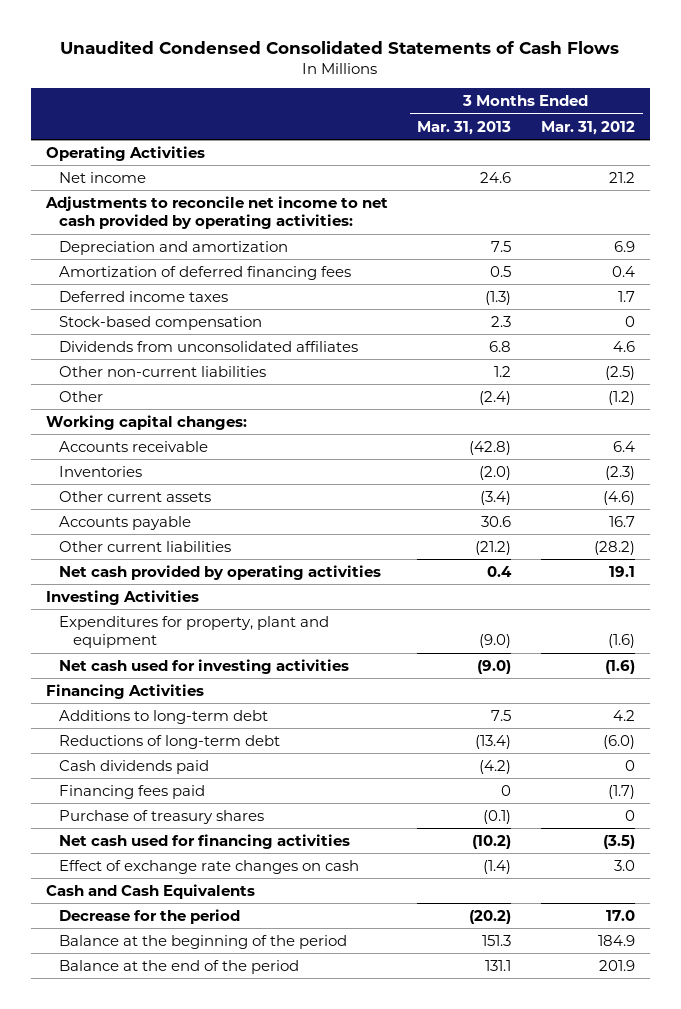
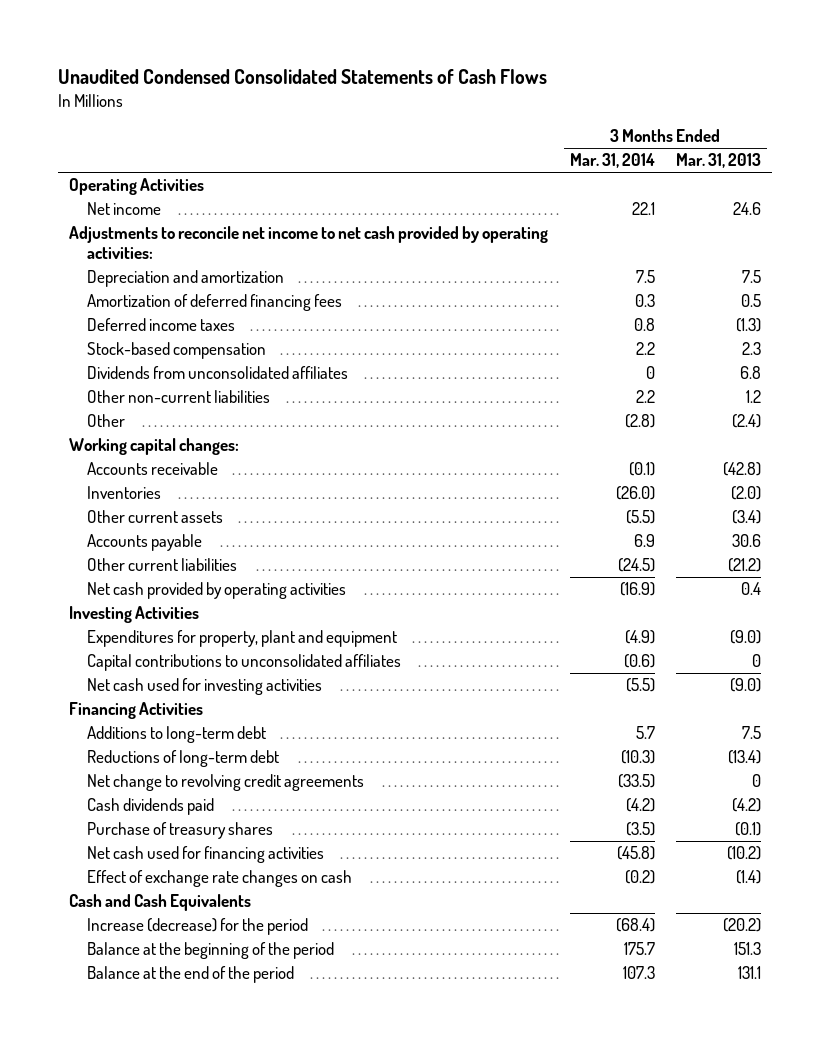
[541,120,636,135] Mar. 31, 2012 -> none
none -> [569,153,655,169] Mar. 31, 2014
none -> [86,654,401,672] Capital contributions to unconsolidated affiliates
none -> [86,774,364,792] Net change to revolving credit agreements
[59,784,206,799] Financing fees paid -> none
[59,908,241,924] Decrease for the period -> [86,918,308,936] Increase (decrease) for the period

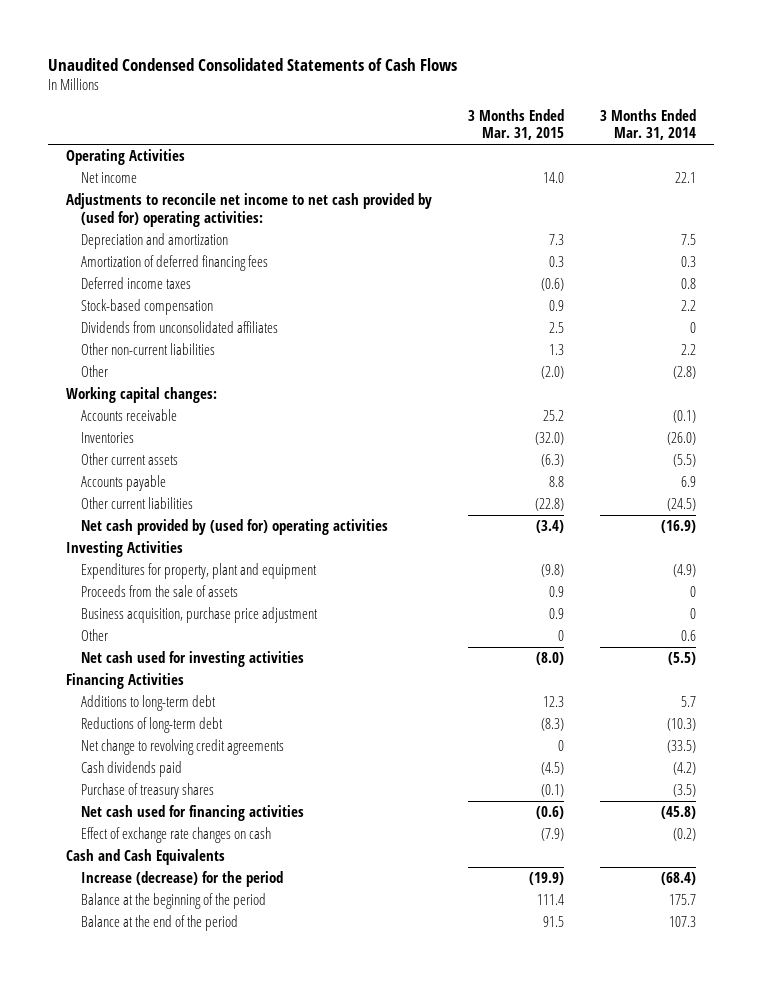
[676,153,762,169] Mar. 31, 2013 -> none
none -> [468,108,565,141] 3 Months Ended Mar. 31, 2015
[68,226,548,260] Adjustments to reconcile net income to net cash provided by operating activities: -> [66,193,433,228] Adjustments to reconcile net income to net cash provided by (used for) operating activities:
[86,582,346,600] Net cash provided by operating activities -> [80,519,388,536] Net cash provided by (used for) operating activities
[86,654,401,672] Capital contributions to unconsolidated affiliates -> none
none -> [80,585,238,598] Proceeds from the sale of assets
none -> [80,607,318,624] Business acquisition, purchase price adjustment
none -> [80,629,108,642] Other

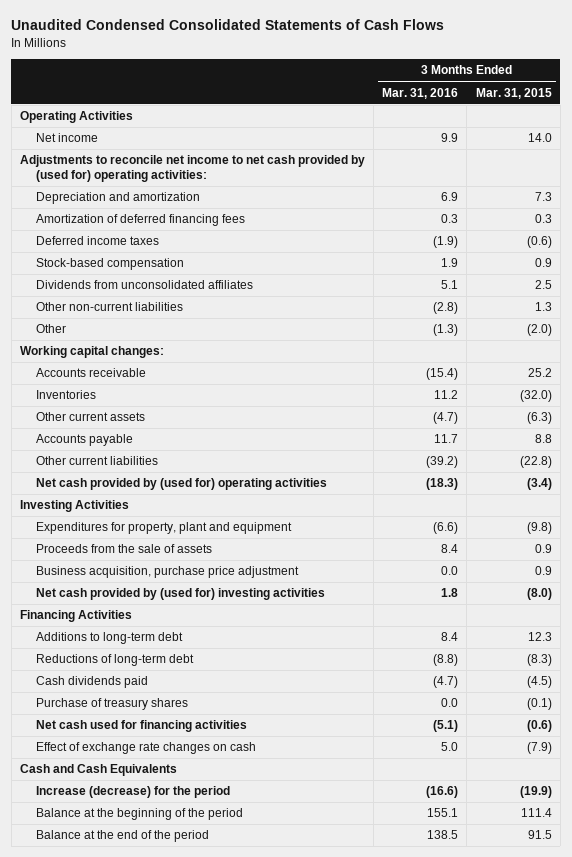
[600,108,697,141] 3 Months Ended Mar. 31, 2014 -> none
none -> [382,87,459,99] Mar. 31, 2016
[80,629,108,642] Other -> none
[80,651,304,668] Net cash used for investing activities -> [36,588,326,601] Net cash provided by (used for) investing activities
[80,739,284,756] Net change to revolving credit agreements -> none

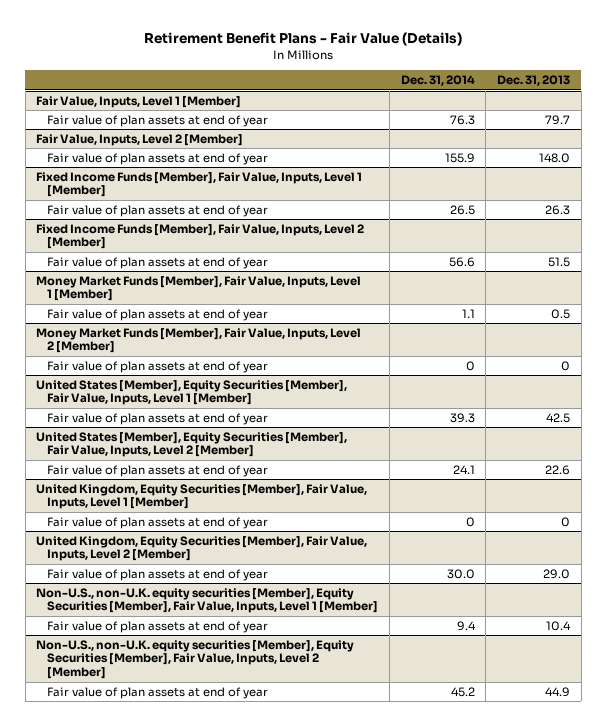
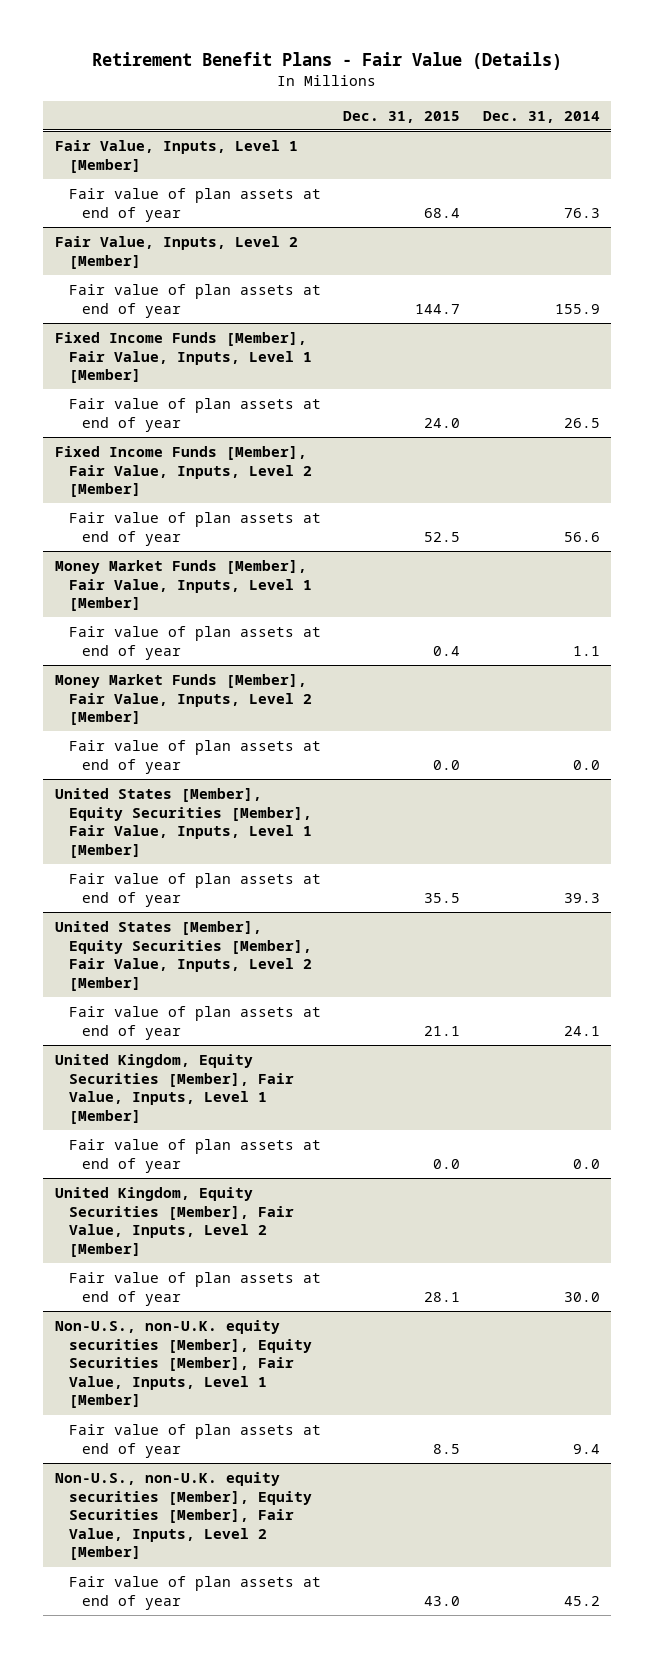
[497,75,571,87] Dec. 31, 2013 -> none
none -> [343,110,461,123] Dec. 31, 2015
[465,360,475,371] 0 -> [572,759,600,770] 0.0
[465,516,475,527] 0 -> [572,1158,600,1169] 0.0

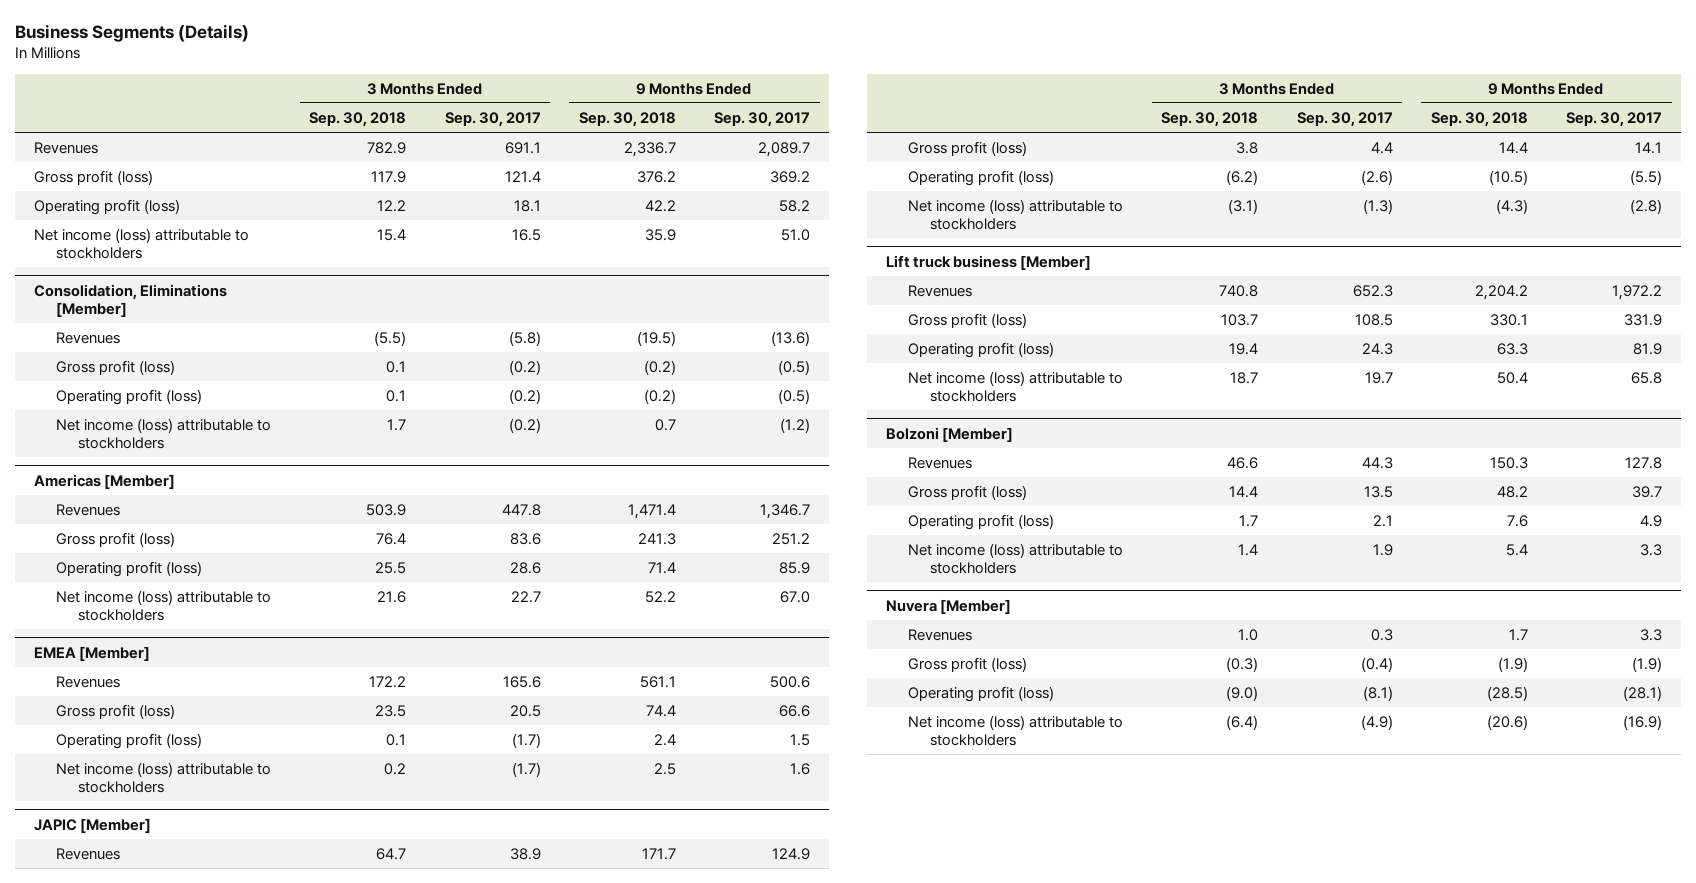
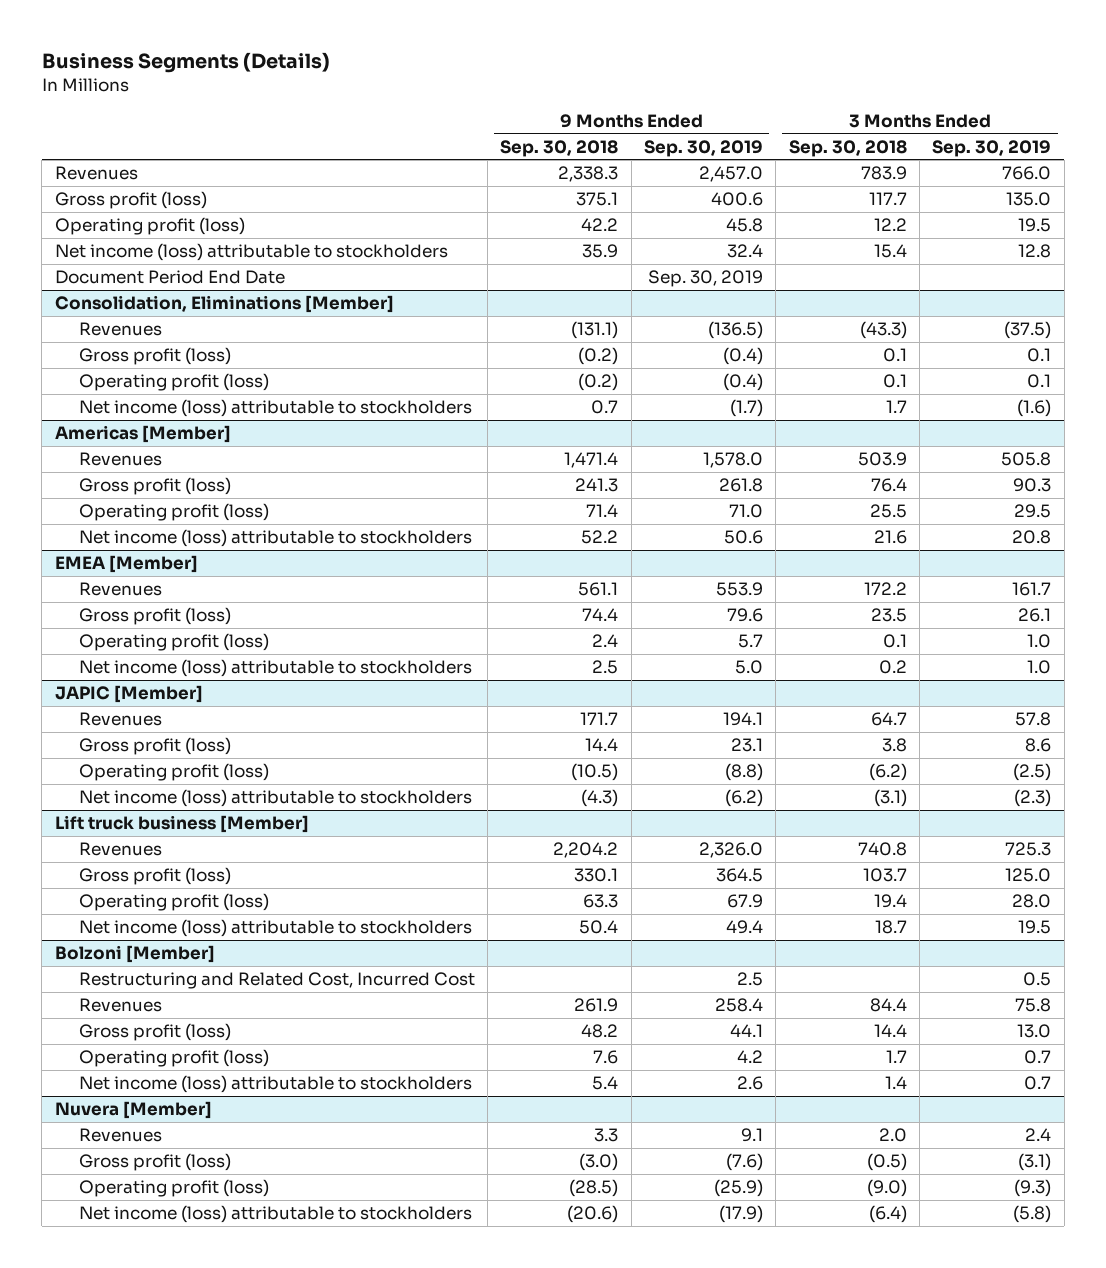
[444,111,541,127] Sep. 30, 2017 -> none
[714,111,811,127] Sep. 30, 2017 -> none
none -> [644,139,764,157] Sep. 30, 2019
none -> [932,139,1052,157] Sep. 30, 2019
[367,141,407,154] 782.9 -> [860,166,907,181] 783.9
[623,141,676,157] 2,336.7 -> [558,166,619,183] 2,338.3
[371,170,407,183] 117.9 -> [868,192,907,206] 117.7
[636,170,676,183] 376.2 -> [576,192,619,207] 375.1
none -> [54,270,285,285] Document Period End Date
[374,330,407,346] (5.5) -> [859,321,907,340] (43.3)
[636,330,676,346] (19.5) -> [571,321,619,340] (131.1)
none -> [78,972,475,990] Restructuring and Related Cost, Incurred Cost
[1227,456,1259,469] 46.6 -> [869,998,907,1013] 84.4
[1489,456,1528,469] 150.3 -> [574,998,619,1013] 261.9
[1238,628,1259,641] 1.0 -> [878,1128,907,1143] 2.0
[1508,628,1528,641] 1.7 -> [594,1128,619,1143] 3.3
[1226,656,1259,672] (0.3) -> [866,1153,907,1172] (0.5)
[1497,656,1528,672] (1.9) -> [579,1153,619,1172] (3.0)

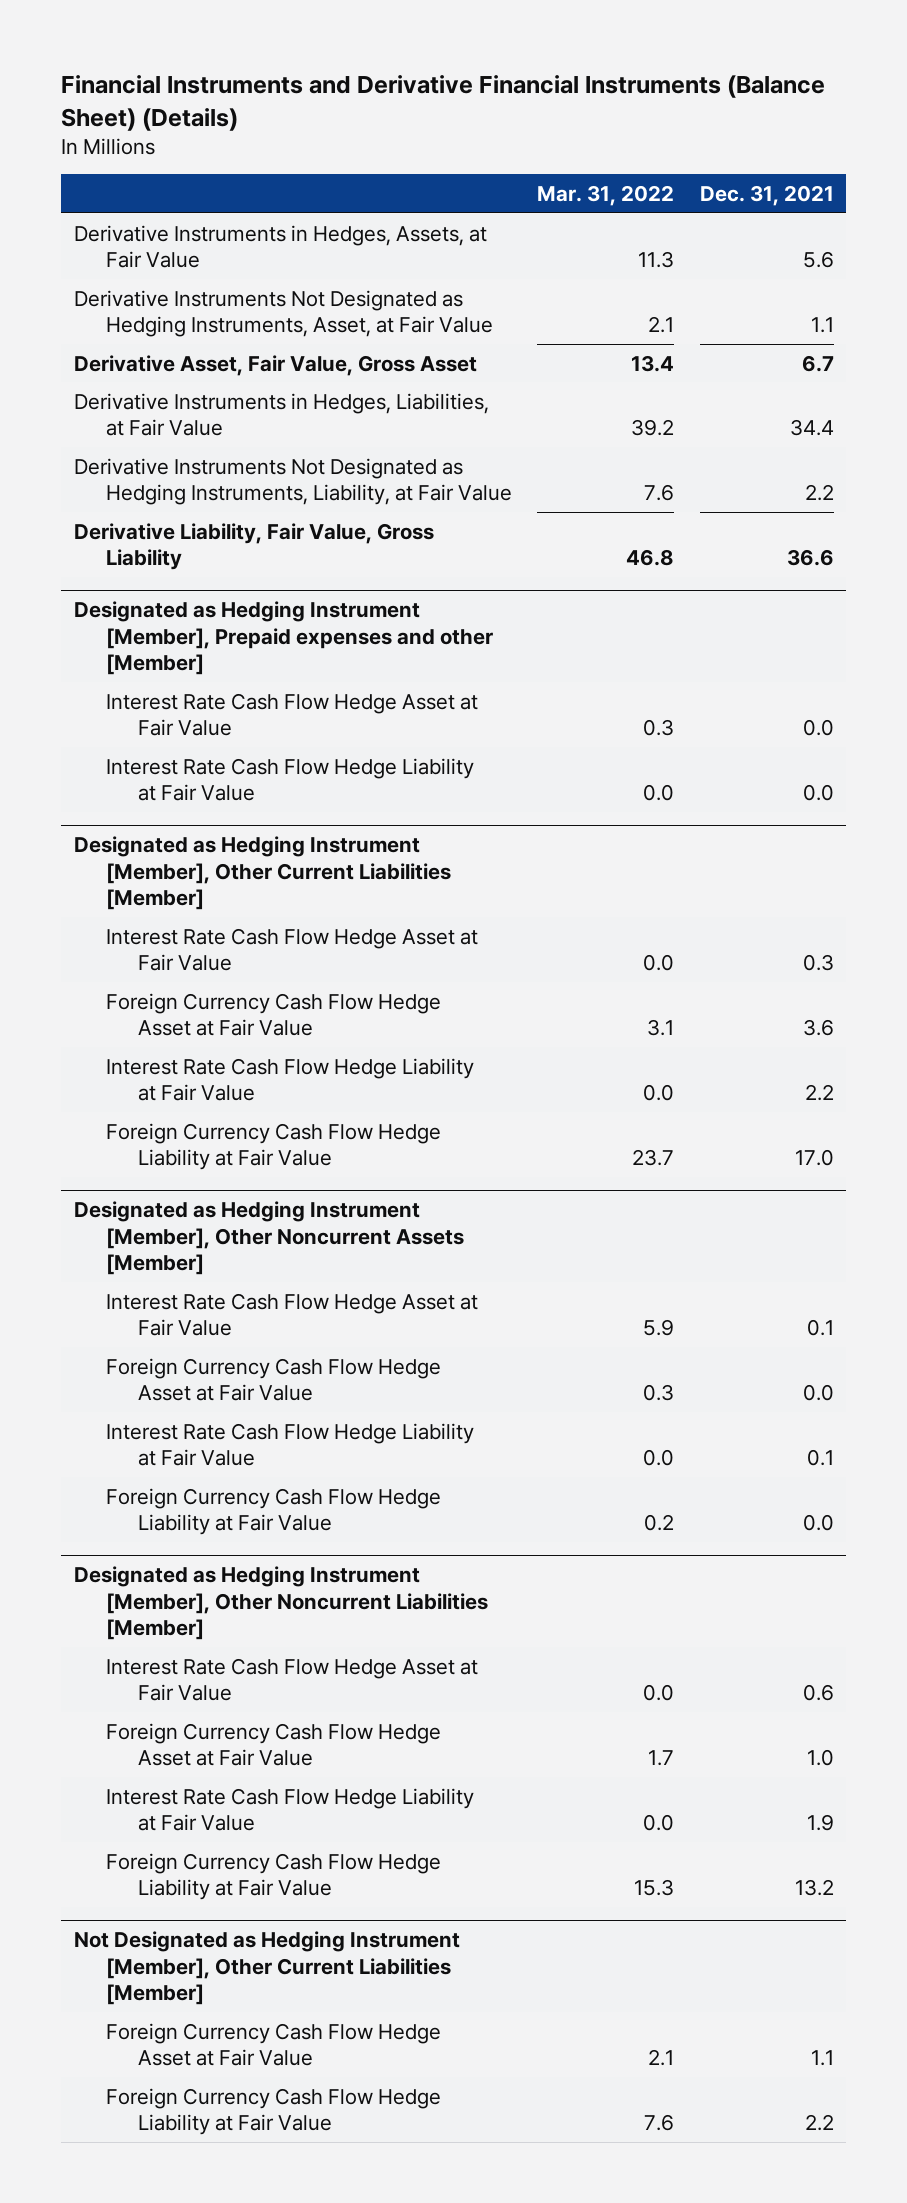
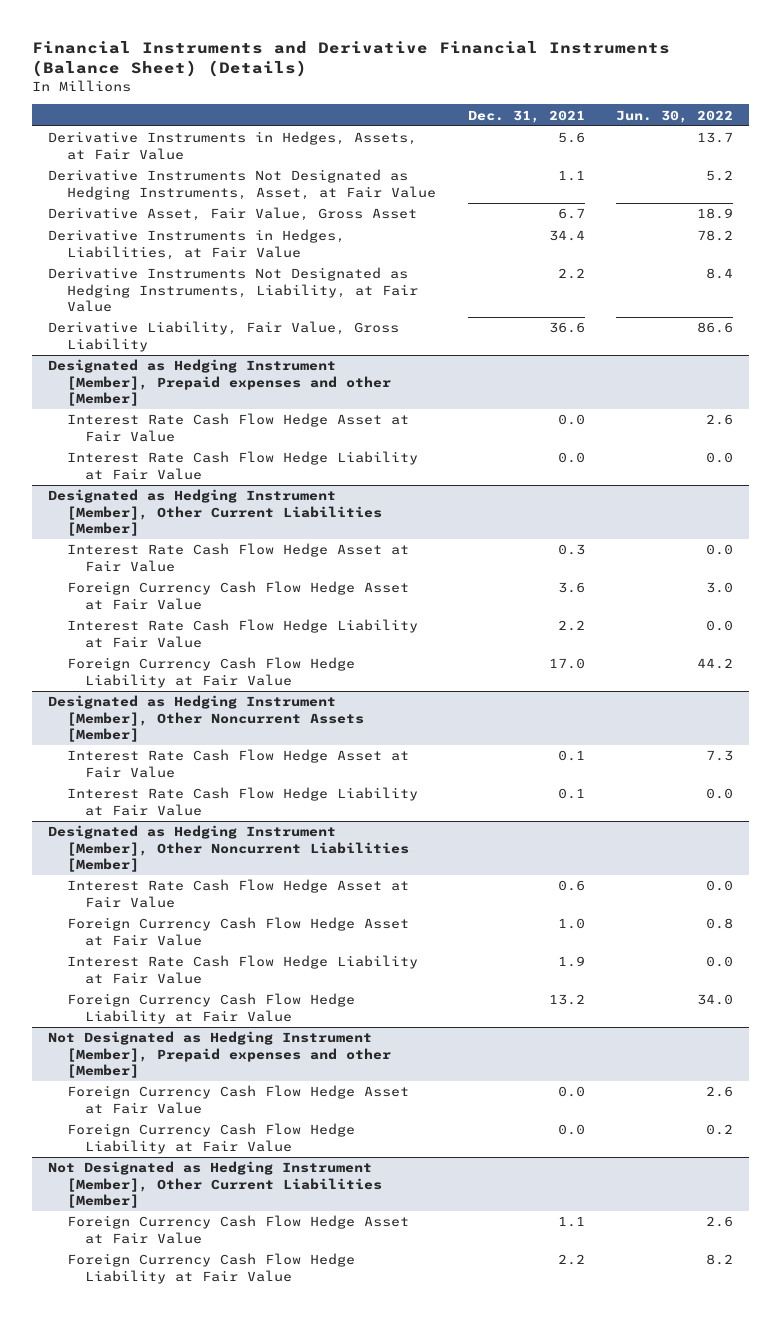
[537,185,675,207] Mar. 31, 2022 -> none
none -> [616,109,734,123] Jun. 30, 2022
[105,1357,441,1402] Foreign Currency Cash Flow Hedge Asset at Fair Value -> none
[105,1487,441,1536] Foreign Currency Cash Flow Hedge Liability at Fair Value -> none
none -> [48,1031,391,1078] Not Designated as Hedging Instrument [Member], Prepaid expenses and other [Member]
none -> [66,1085,409,1114] Foreign Currency Cash Flow Hedge Asset at Fair Value
none -> [66,1123,355,1154] Foreign Currency Cash Flow Hedge Liability at Fair Value

